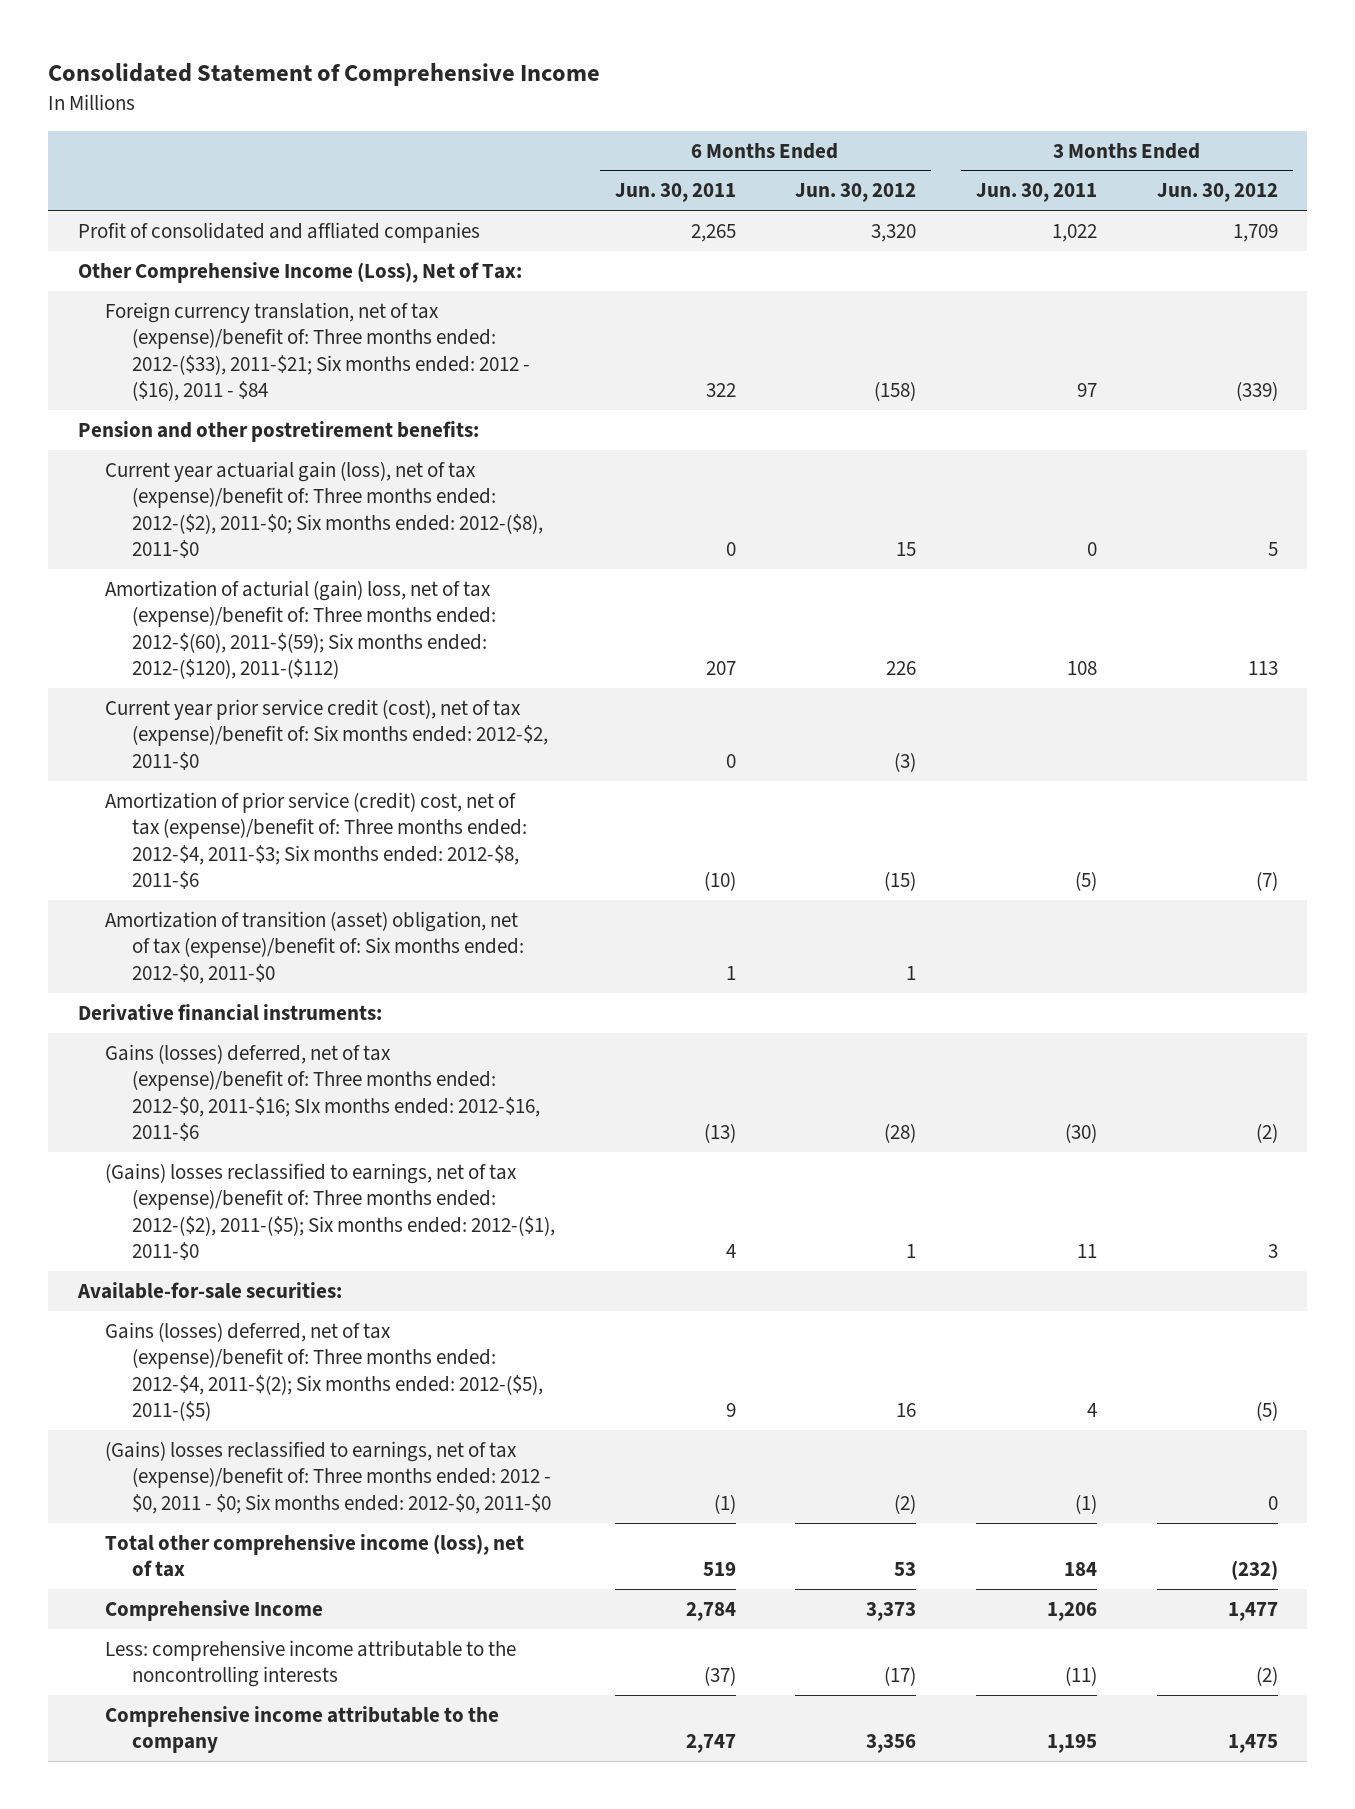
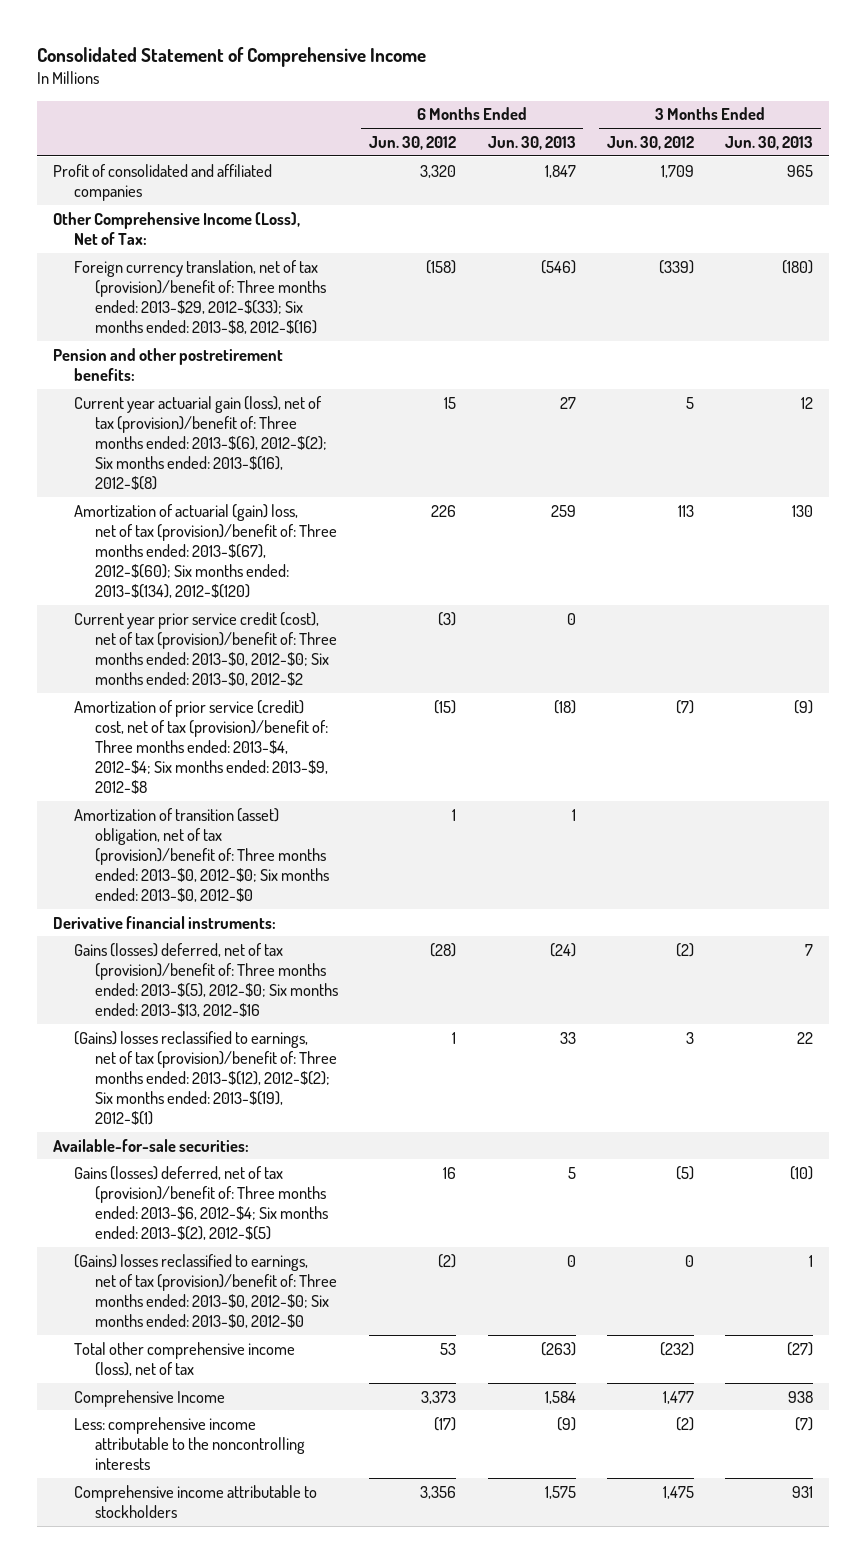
[614,183,736,203] Jun. 30, 2011 -> none
[975,183,1097,203] Jun. 30, 2011 -> none
none -> [487,135,576,150] Jun. 30, 2013
none -> [725,135,814,150] Jun. 30, 2013
[77,221,480,243] Profit of consolidated and affliated companies -> [52,163,272,201] Profit of consolidated and affiliated companies
[104,301,530,402] Foreign currency translation, net of tax (expense)/benefit of: Three months ended: 2012-($33), 2011-$21; Six months ended: 2012 - ($16), 2011 - $84 -> [73,259,326,335] Foreign currency translation, net of tax (provision)/benefit of: Three months ended: 2013-$29, 2012-$(33); Six months ended: 2013-$8, 2012-$(16)
[104,460,543,559] Current year actuarial gain (loss), net of tax (expense)/benefit of: Three months ended: 2012-($2), 2011-$0; Six months ended: 2012-($8), 2011-$0 -> [73,395,327,491] Current year actuarial gain (loss), net of tax (provision)/benefit of: Three months ended: 2013-$(6), 2012-$(2); Six months ended: 2013-$(16), 2012-$(8)
[104,579,496,680] Amortization of acturial (gain) loss, net of tax (expense)/benefit of: Three months ended: 2012-$(60), 2011-$(59); Six months ended: 2012-($120), 2011-($112) -> [73,503,337,599] Amortization of actuarial (gain) loss, net of tax (provision)/benefit of: Three months ended: 2013-$(67), 2012-$(60); Six months ended: 2013-$(134), 2012-$(120)
[104,698,548,770] Current year prior service credit (cost), net of tax (expense)/benefit of: Six months ended: 2012-$2, 2011-$0 -> [73,611,337,687] Current year prior service credit (cost), net of tax (provision)/benefit of: Three months ended: 2013-$0, 2012-$0; Six months ended: 2013-$0, 2012-$2
[104,791,527,890] Amortization of prior service (credit) cost, net of tax (expense)/benefit of: Three months ended: 2012-$4, 2011-$3; Six months ended: 2012-$8, 2011-$6 -> [73,699,328,795] Amortization of prior service (credit) cost, net of tax (provision)/benefit of: Three months ended: 2013-$4, 2012-$4; Six months ended: 2013-$9, 2012-$8
[104,910,524,984] Amortization of transition (asset) obligation, net of tax (expense)/benefit of: Six months ended: 2012-$0, 2011-$0 -> [73,807,329,903] Amortization of transition (asset) obligation, net of tax (provision)/benefit of: Three months ended: 2013-$0, 2012-$0; Six months ended: 2013-$0, 2012-$0
[104,1043,540,1142] Gains (losses) deferred, net of tax (expense)/benefit of: Three months ended: 2012-$0, 2011-$16; SIx months ended: 2012-$16, 2011-$6 -> [73,942,338,1018] Gains (losses) deferred, net of tax (provision)/benefit of: Three months ended: 2013-$(5), 2012-$0; Six months ended: 2013-$13, 2012-$16
[104,1162,555,1261] (Gains) losses reclassified to earnings, net of tax (expense)/benefit of: Three months ended: 2012-($2), 2011-($5); Six months ended: 2012-($1), 2011-$0 -> [73,1030,337,1126] (Gains) losses reclassified to earnings, net of tax (provision)/benefit of: Three months ended: 2013-$(12), 2012-$(2); Six months ended: 2013-$(19), 2012-$(1)
[104,1321,543,1422] Gains (losses) deferred, net of tax (expense)/benefit of: Three months ended: 2012-$4, 2011-$(2); Six months ended: 2012-($5), 2011-($5) -> [73,1165,328,1241] Gains (losses) deferred, net of tax (provision)/benefit of: Three months ended: 2013-$6, 2012-$4; Six months ended: 2013-$(2), 2012-$(5)
[104,1440,551,1514] (Gains) losses reclassified to earnings, net of tax (expense)/benefit of: Three months ended: 2012 - $0, 2011 - $0; Six months ended: 2012-$0, 2011-$0 -> [73,1253,337,1329] (Gains) losses reclassified to earnings, net of tax (provision)/benefit of: Three months ended: 2013-$0, 2012-$0; Six months ended: 2013-$0, 2012-$0
[104,1705,499,1754] Comprehensive income attributable to the company -> [73,1484,317,1518] Comprehensive income attributable to stockholders

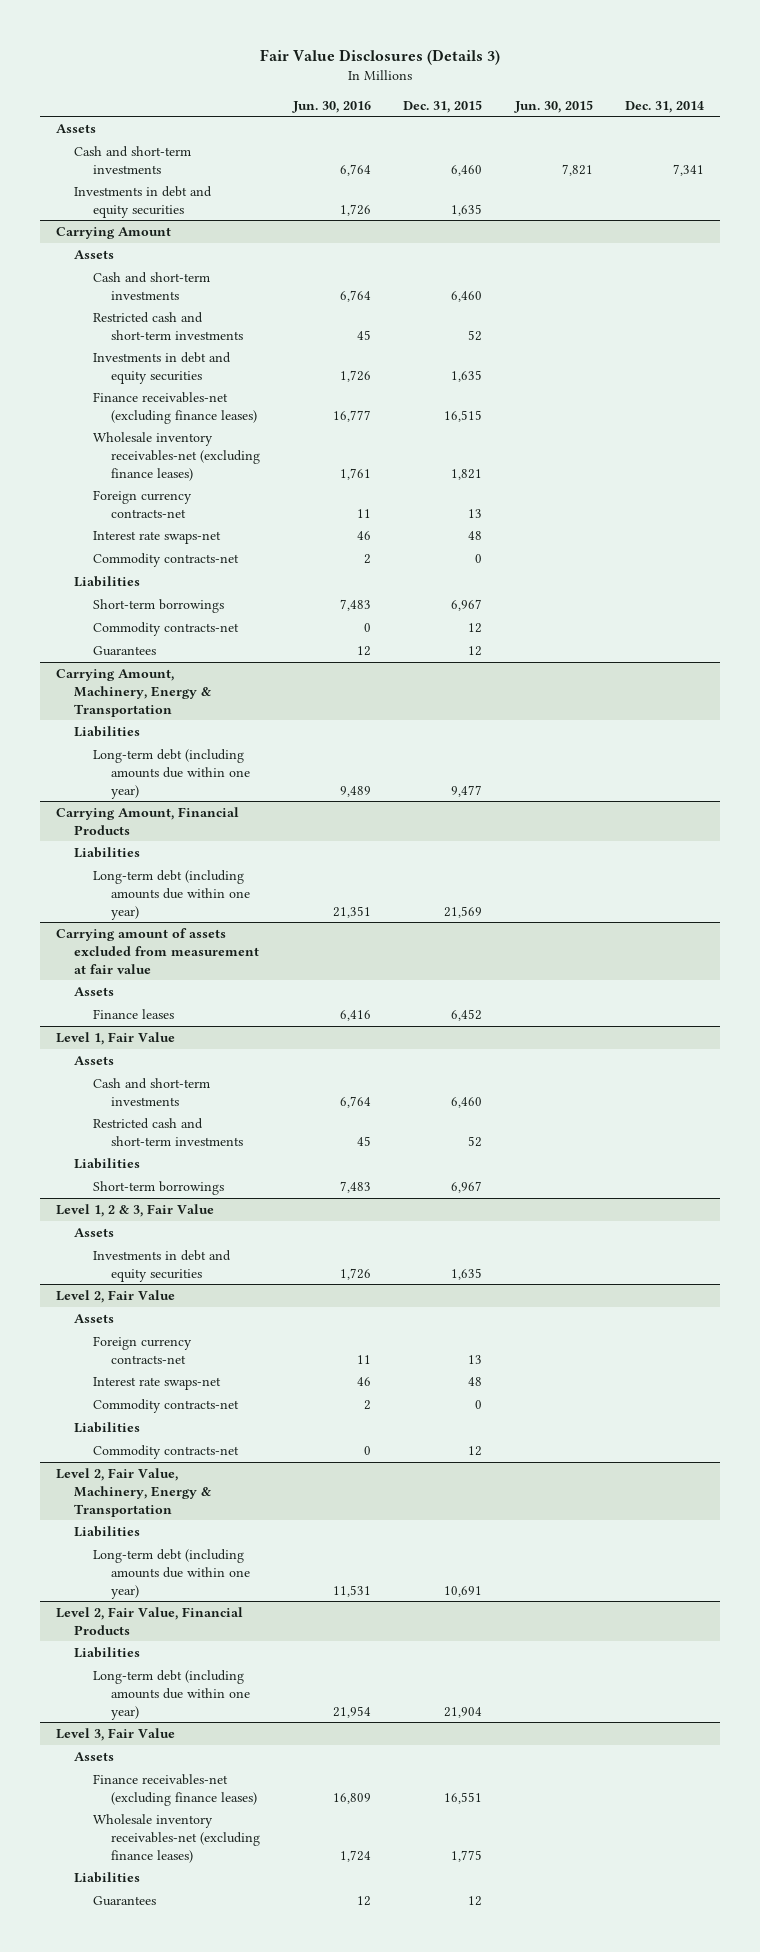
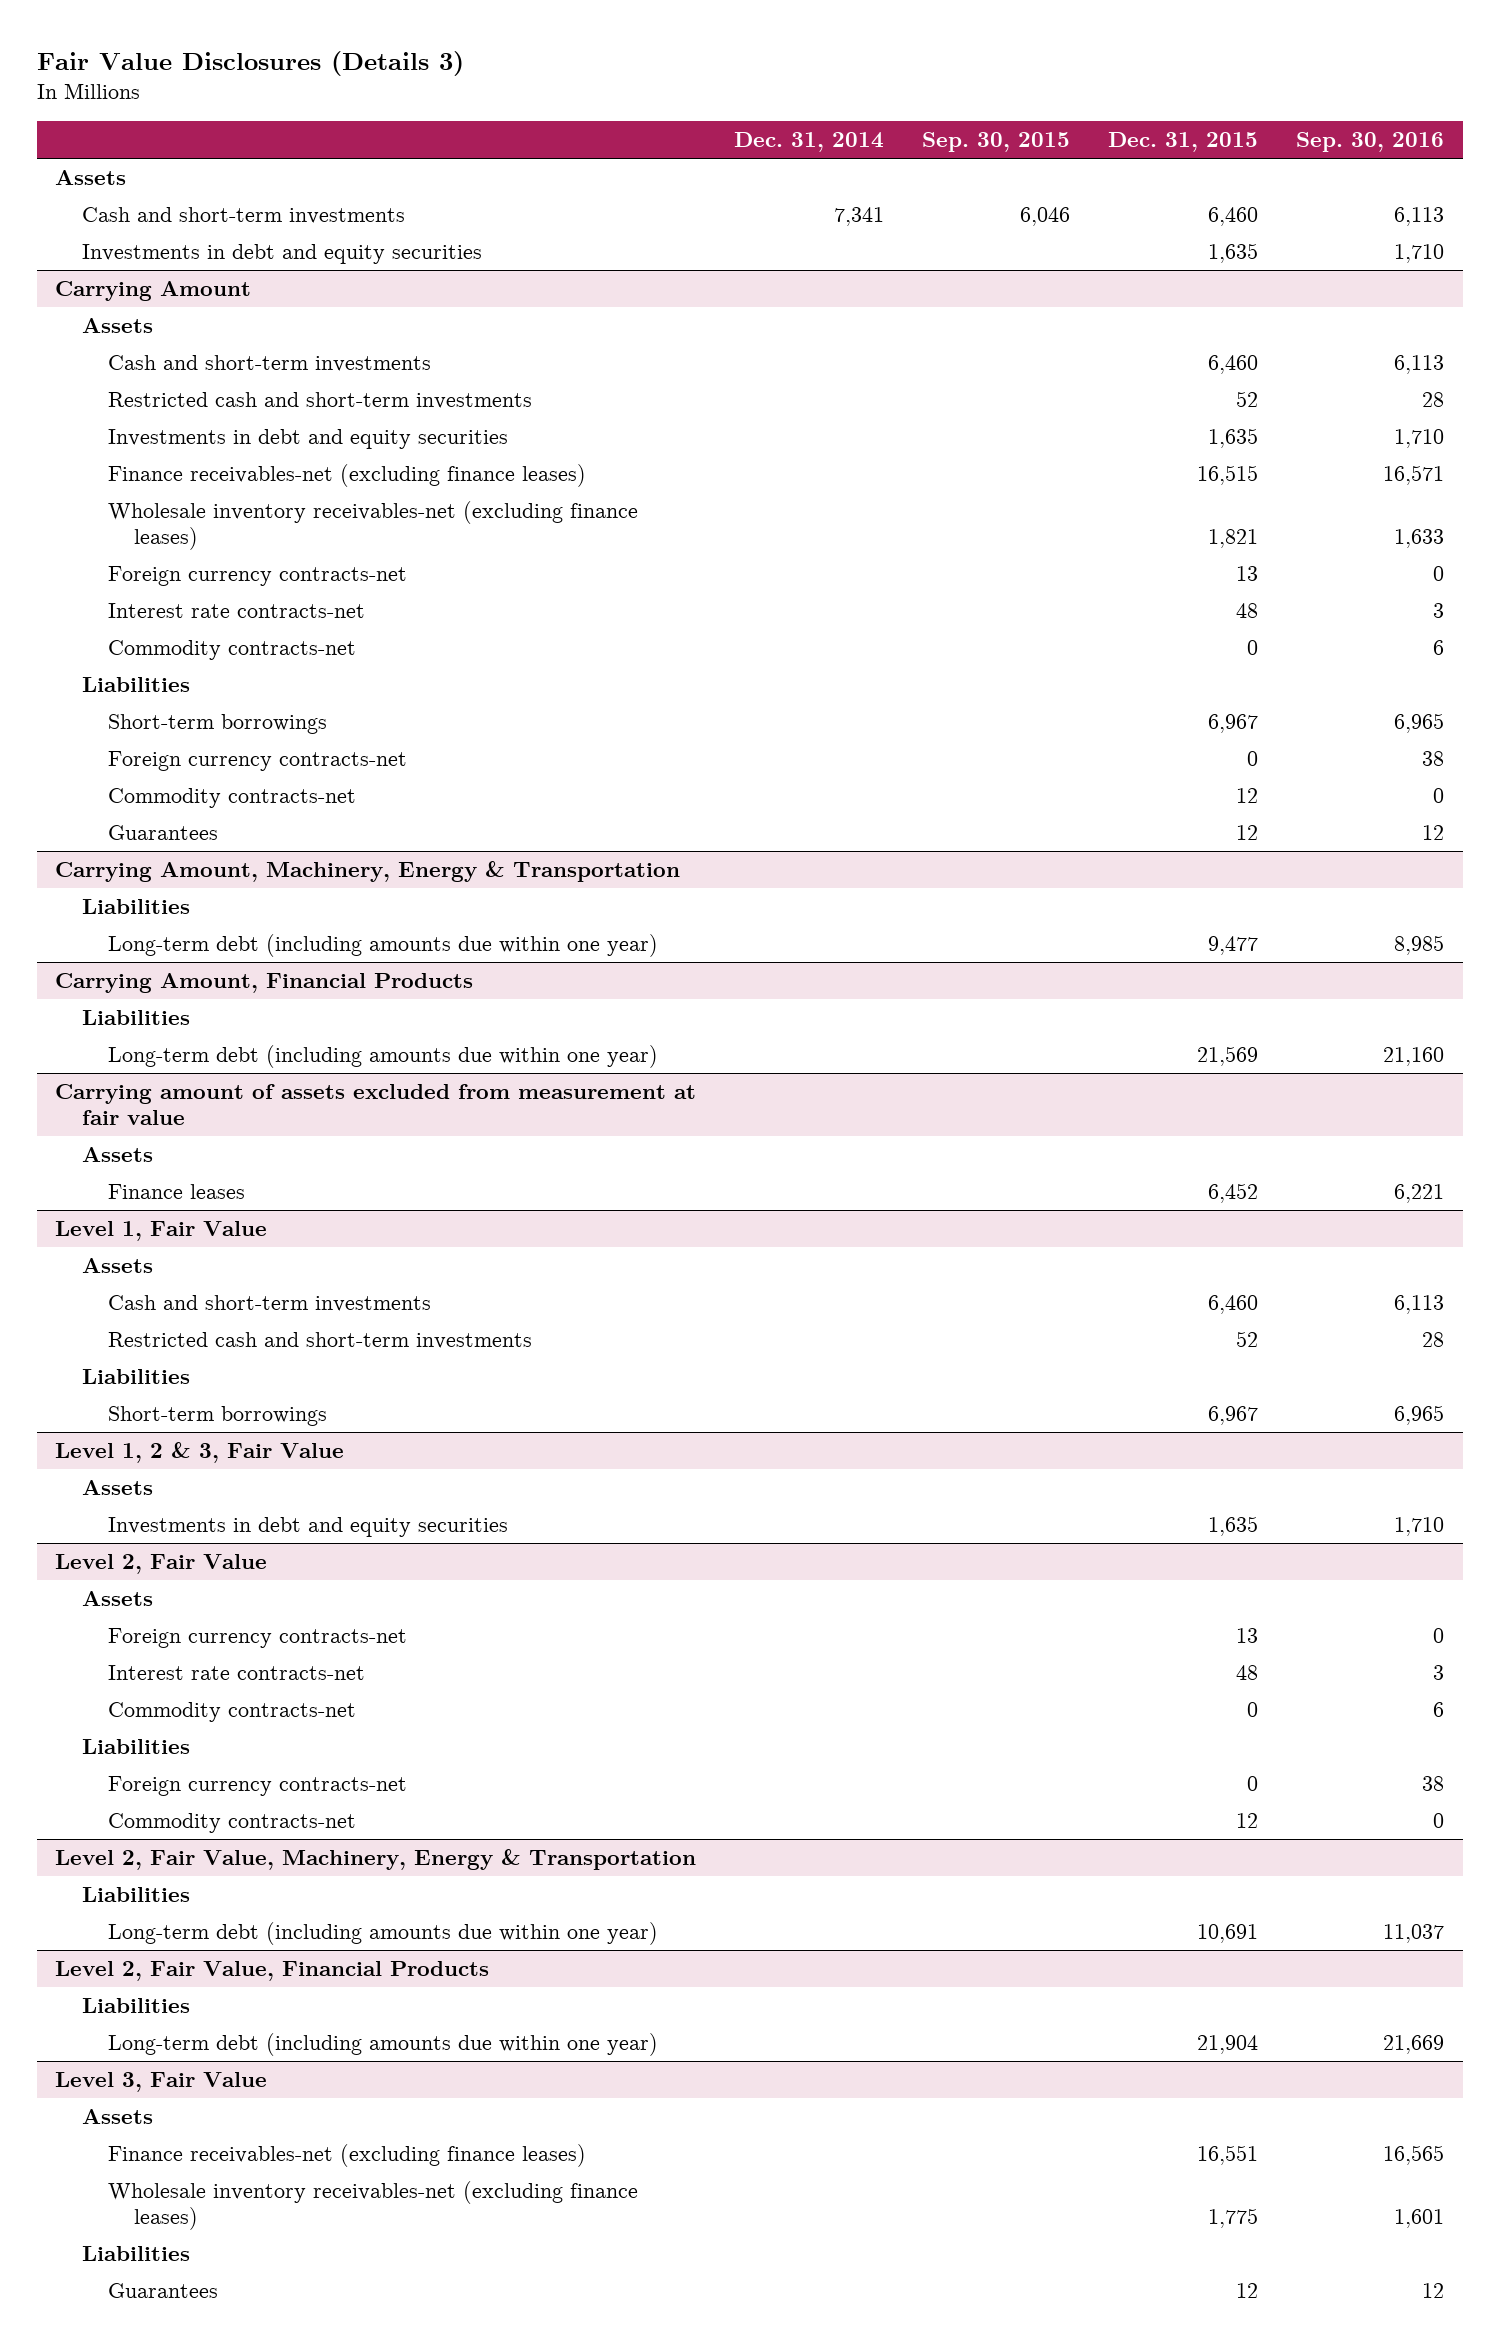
[291,100,371,113] Jun. 30, 2016 -> none
[513,99,593,113] Jun. 30, 2015 -> none
none -> [922,131,1071,152] Sep. 30, 2015
none -> [1295,131,1444,152] Sep. 30, 2016
[92,530,221,544] Interest rate swaps-net -> [107,603,365,619] Interest rate contracts-net
none -> [107,751,407,772] Foreign currency contracts-net
[92,1376,221,1390] Interest rate swaps-net -> [107,1665,365,1681] Interest rate contracts-net
none -> [107,1776,407,1797] Foreign currency contracts-net

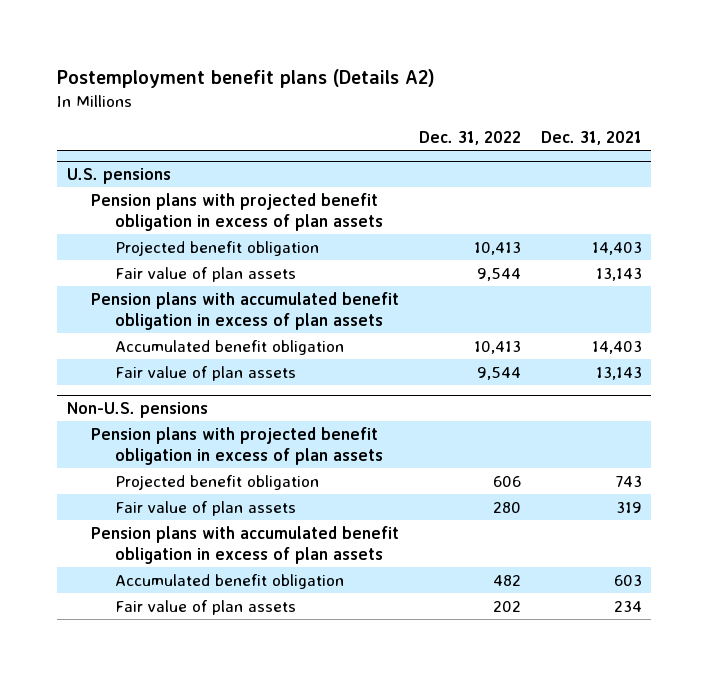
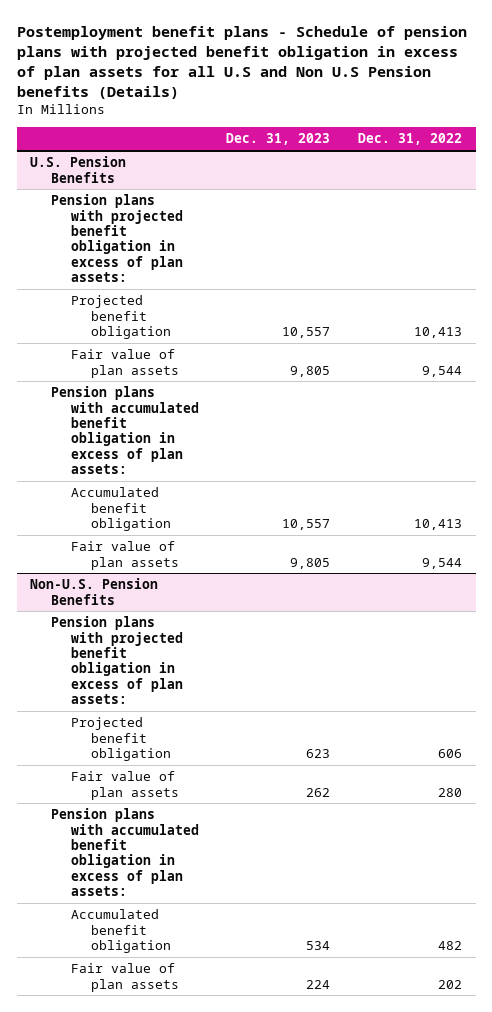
[57,68,436,88] Postemployment benefit plans (Details A2) -> [16,25,467,99] Postemployment benefit plans - Schedule of pension plans with projected benefit obligation in excess of plan assets for all U.S and Non U.S Pension benefits (Details)
[540,130,642,145] Dec. 31, 2021 -> none
none -> [226,133,331,146] Dec. 31, 2023
[67,168,172,185] U.S. pensions -> [30,156,127,183] U.S. Pension Benefits
[91,192,384,231] Pension plans with projected benefit obligation in excess of plan assets -> [50,194,183,283] Pension plans with projected benefit obligation in excess of plan assets:
[91,291,400,330] Pension plans with accumulated benefit obligation in excess of plan assets -> [50,386,199,475] Pension plans with accumulated benefit obligation in excess of plan assets:
[67,402,209,419] Non-U.S. pensions -> [30,578,159,605] Non-U.S. Pension Benefits
[91,426,384,465] Pension plans with projected benefit obligation in excess of plan assets -> [50,616,183,705] Pension plans with projected benefit obligation in excess of plan assets:
[91,525,400,564] Pension plans with accumulated benefit obligation in excess of plan assets -> [50,808,199,897] Pension plans with accumulated benefit obligation in excess of plan assets:

